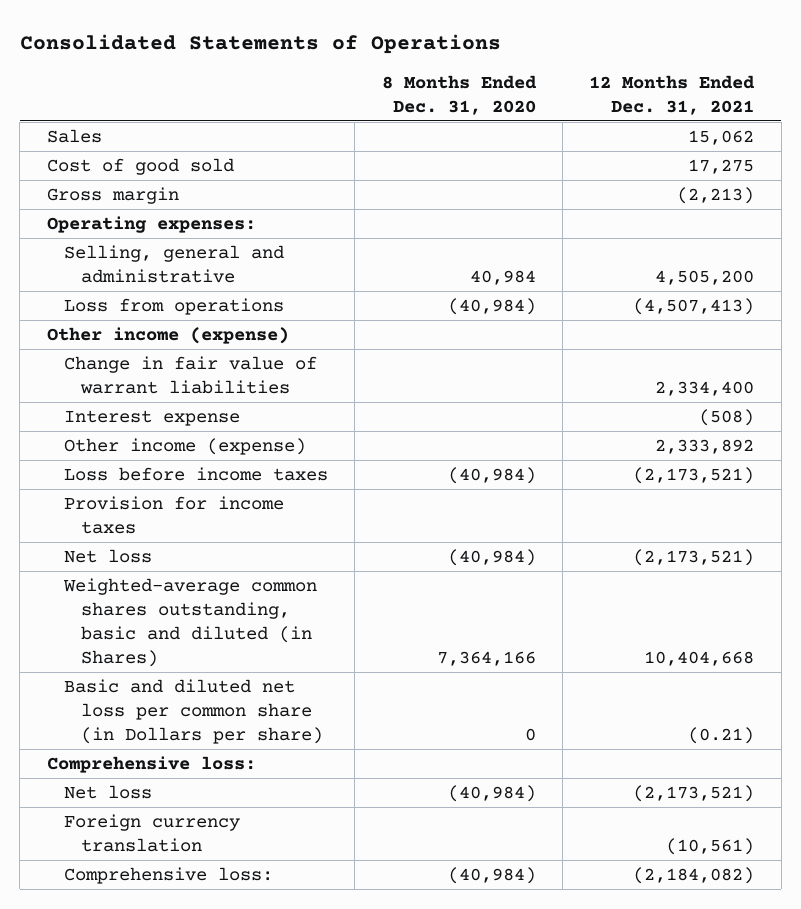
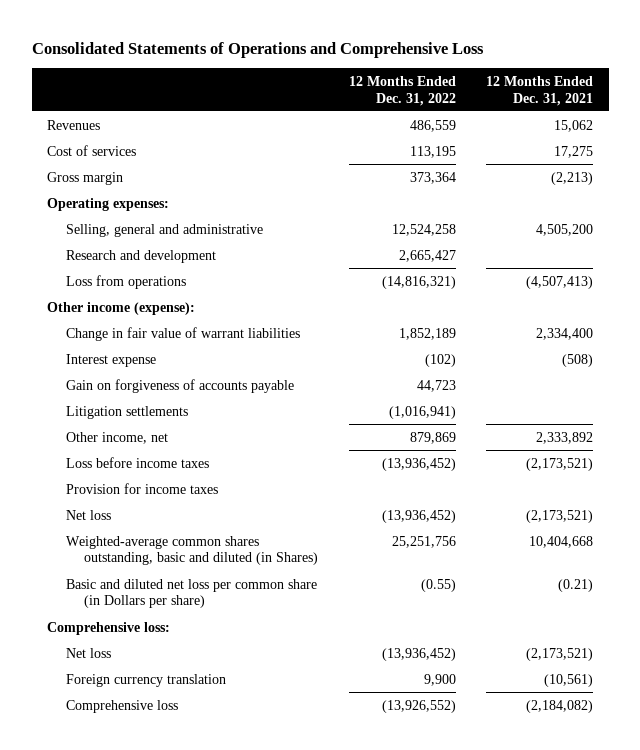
[19,34,501,55] Consolidated Statements of Operations -> [31,41,484,58] Consolidated Statements of Operations and Comprehensive Loss
[381,74,537,115] 8 Months Ended Dec. 31, 2020 -> none
none -> [348,75,456,106] 12 Months Ended Dec. 31, 2022
[46,128,102,143] Sales -> [47,119,101,130] Revenues
[46,157,234,175] Cost of good sold -> [47,144,137,156] Cost of services
none -> [65,249,216,263] Research and development
[46,326,289,344] Other income (expense) -> [47,301,196,315] Other income (expense):
none -> [65,378,294,393] Gain on forgiveness of accounts payable
none -> [65,405,188,419] Litigation settlements
[63,437,306,455] Other income (expense) -> [65,431,168,444] Other income, net
[63,866,273,884] Comprehensive loss: -> [65,699,178,713] Comprehensive loss

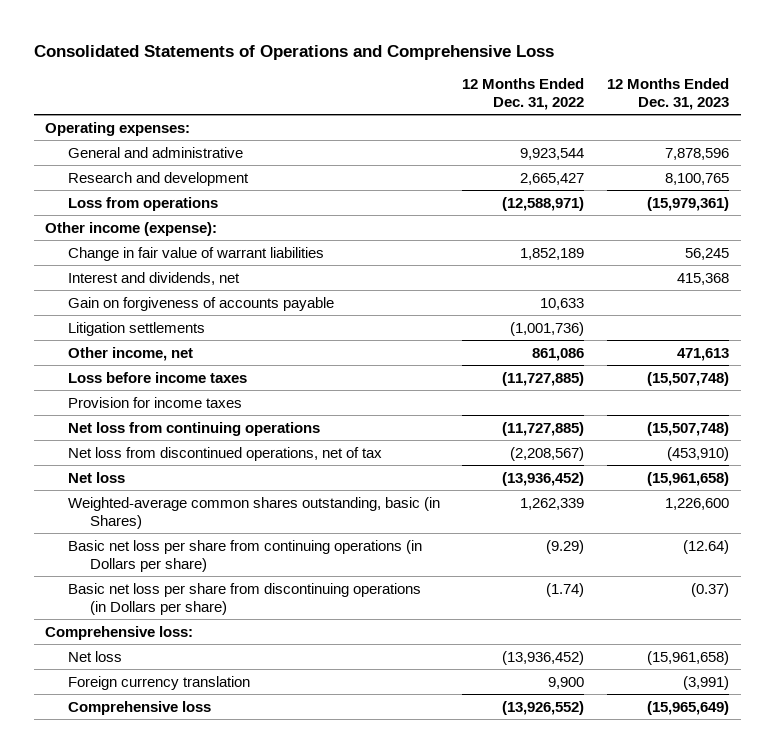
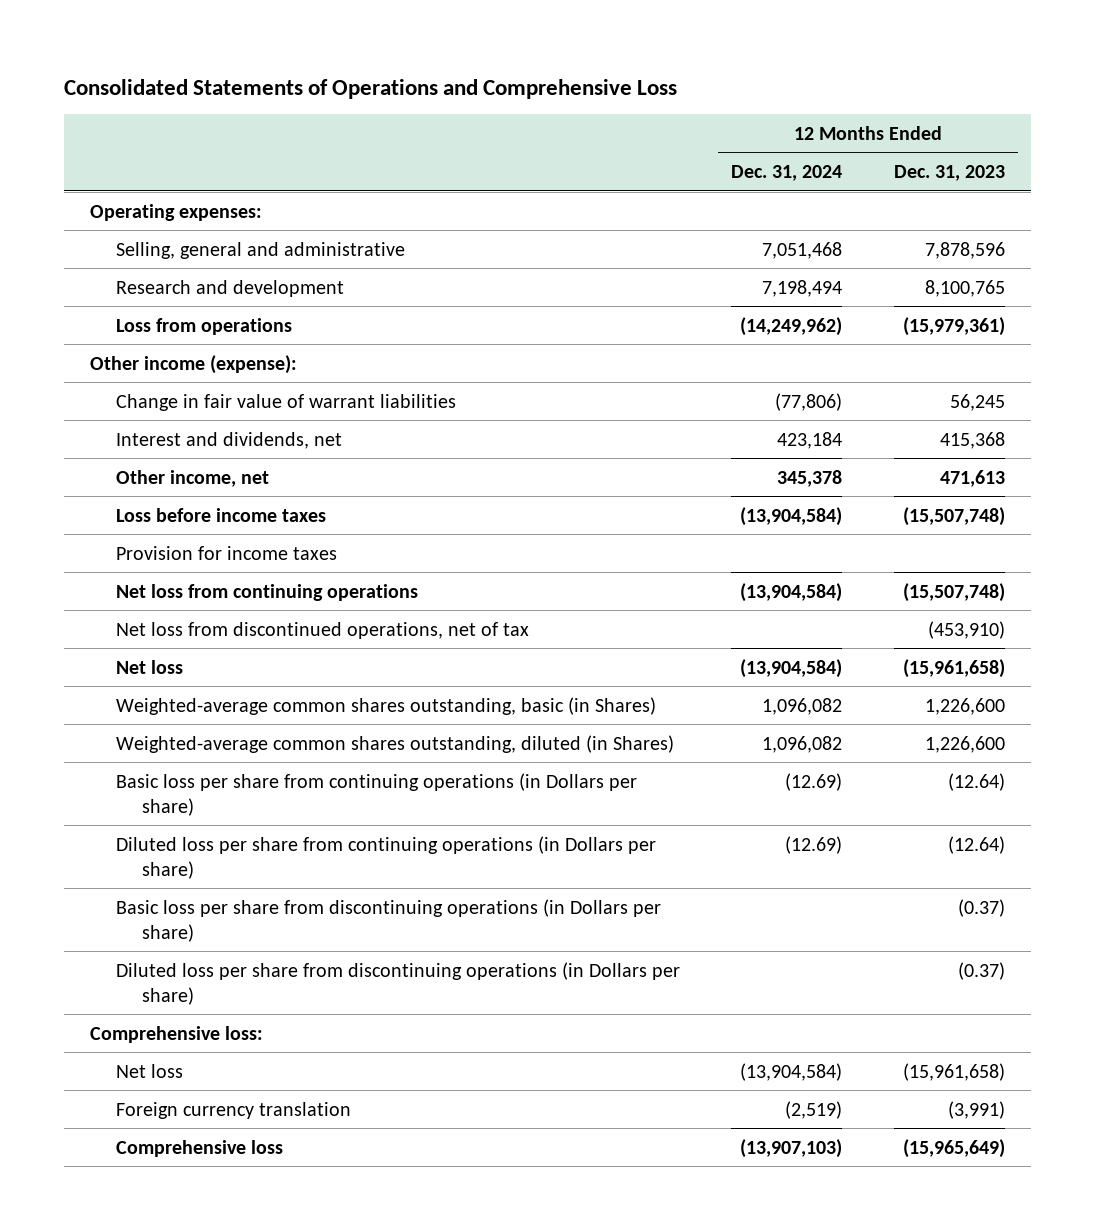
[462,77,585,111] 12 Months Ended Dec. 31, 2022 -> none
none -> [731,165,843,182] Dec. 31, 2024
[67,146,243,158] General and administrative -> [115,241,405,259] Selling, general and administrative
[67,296,334,311] Gain on forgiveness of accounts payable -> none
[67,321,205,336] Litigation settlements -> none
none -> [115,734,674,753] Weighted-average common shares outstanding, diluted (in Shares)
[67,539,422,572] Basic net loss per share from continuing operations (in Dollars per share) -> [115,772,637,816] Basic loss per share from continuing operations (in Dollars per share)
none -> [115,835,656,879] Diluted loss per share from continuing operations (in Dollars per share)
[67,582,421,615] Basic net loss per share from discontinuing operations (in Dollars per share) -> [115,898,661,942] Basic loss per share from discontinuing operations (in Dollars per share)
none -> [115,961,680,1005] Diluted loss per share from discontinuing operations (in Dollars per share)

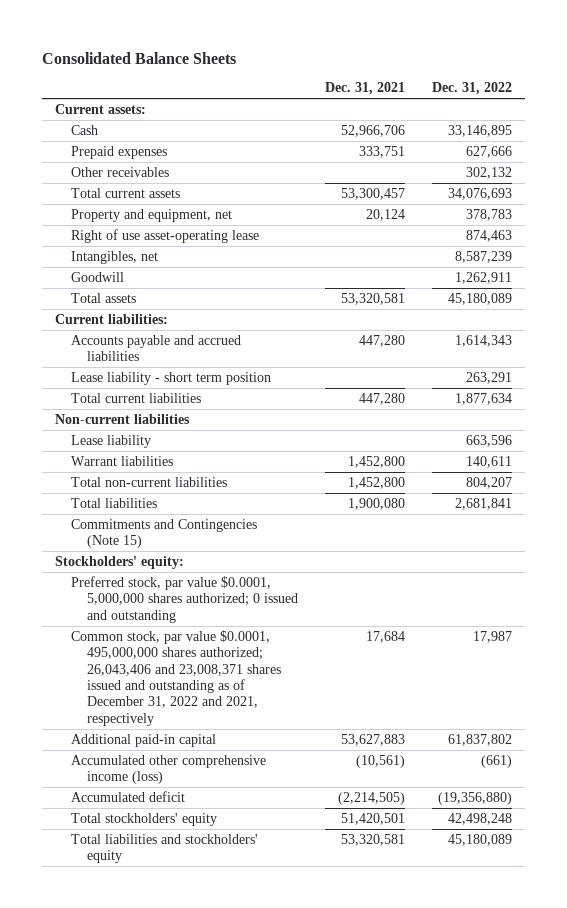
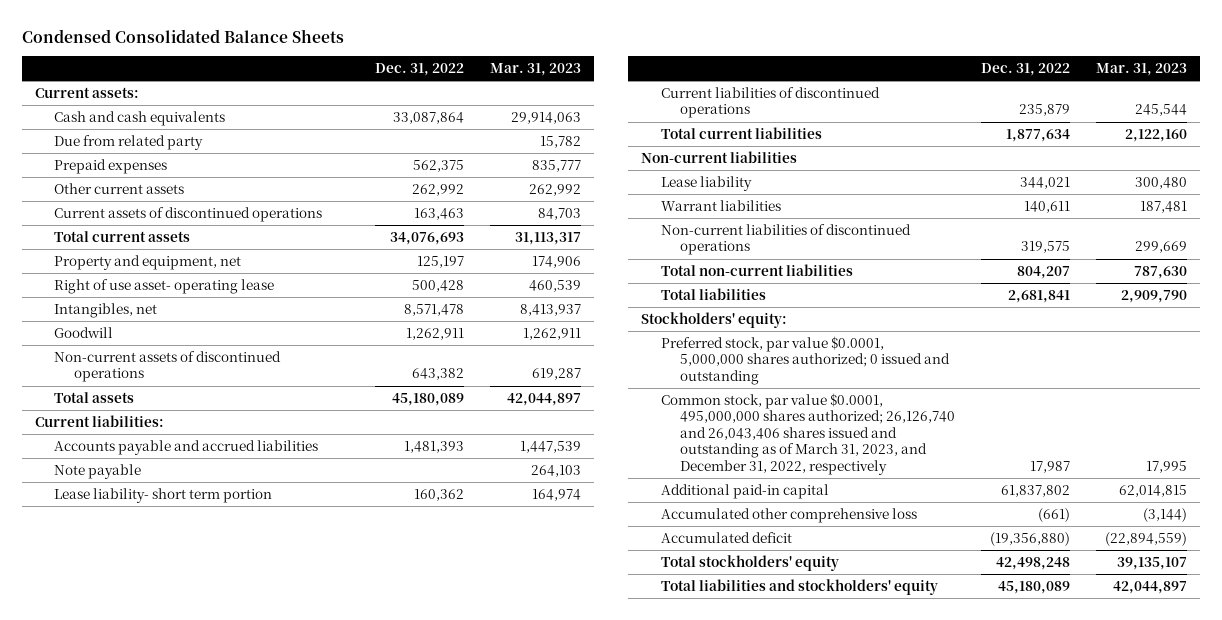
[42,51,237,64] Consolidated Balance Sheets -> [21,28,344,43] Condensed Consolidated Balance Sheets
[324,82,405,96] Dec. 31, 2021 -> none
none -> [490,63,582,77] Mar. 31, 2023
[71,125,99,136] Cash -> [54,111,226,127] Cash and cash equivalents
[447,125,512,138] 33,146,895 -> [393,112,465,125] 33,087,864
none -> [54,135,204,151] Due from related party
[465,146,512,159] 627,666 -> [413,160,465,173] 562,375
[71,167,170,178] Other receivables -> [54,183,185,195] Other current assets
[465,167,512,180] 302,132 -> [412,184,465,197] 262,992
none -> [54,207,323,223] Current assets of discontinued operations
[465,209,512,222] 378,783 -> [417,256,465,269] 125,197
[71,229,260,244] Right of use asset-operating lease -> [54,279,275,295] Right of use asset- operating lease
[465,230,512,243] 874,463 -> [412,280,465,293] 500,428
[454,251,512,264] 8,587,239 -> [404,304,465,317] 8,571,478
none -> [54,351,282,383] Non-current assets of discontinued operations
[454,335,512,348] 1,614,343 -> [404,441,465,454] 1,481,393
none -> [54,464,142,480] Note payable
[71,372,272,386] Lease liability - short term position -> [54,488,273,504] Lease liability- short term portion
[465,372,512,385] 263,291 -> [414,489,465,502] 160,362
none -> [660,87,880,119] Current liabilities of discontinued operations
[465,435,512,448] 663,596 -> [1020,177,1071,190] 344,021
none -> [660,224,911,256] Non-current liabilities of discontinued operations
[71,519,258,549] Commitments and Contingencies (Note 15) -> none
[71,630,282,726] Common stock, par value $0.0001, 495,000,000 shares authorized; 26,043,406 and 23,008,371 shares issued and outstanding as of December 31, 2022 and 2021, respectively -> [660,393,956,475] Common stock, par value $0.0001, 495,000,000 shares authorized; 26,126,740 and 26,043,406 shares issued and outstanding as of March 31, 2023, and December 31, 2022, respectively
[71,755,267,785] Accumulated other comprehensive income (loss) -> [660,508,917,524] Accumulated other comprehensive loss

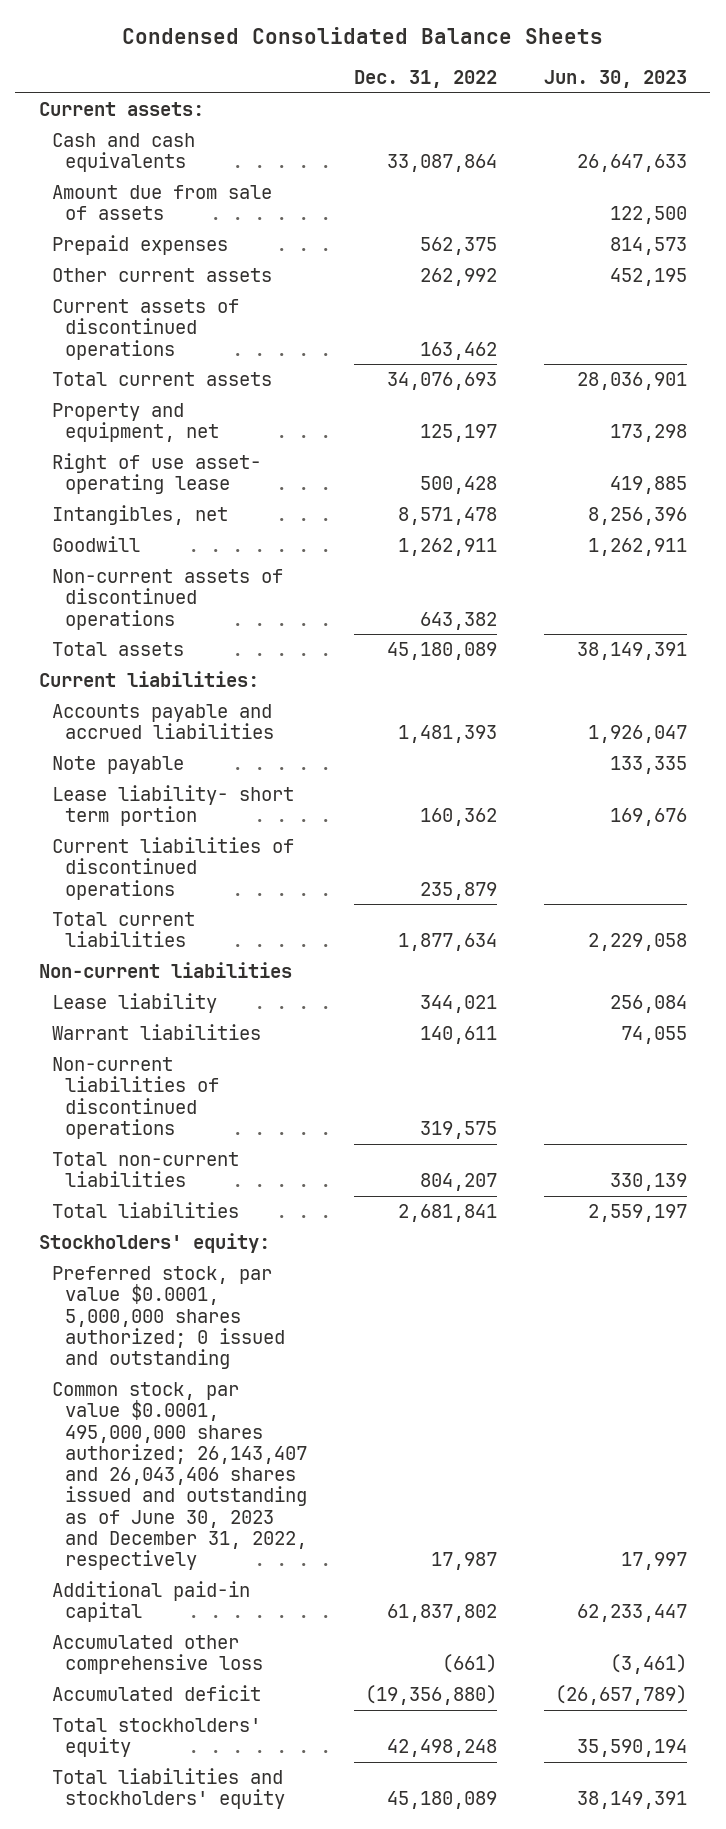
[490,63,582,77] Mar. 31, 2023 -> none
none -> [543,70,687,89] Jun. 30, 2023
[54,135,204,151] Due from related party -> none
none -> [52,185,273,221] Amount due from sale of assets
[414,208,465,221] 163,463 -> [420,341,498,360] 163,462
[660,393,956,475] Common stock, par value $0.0001, 495,000,000 shares authorized; 26,126,740 and 26,043,406 shares issued and outstanding as of March 31, 2023, and December 31, 2022, respectively -> [52,1382,308,1571] Common stock, par value $0.0001, 495,000,000 shares authorized; 26,143,407 and 26,043,406 shares issued and outstanding as of June 30, 2023 and December 31, 2022, respectively

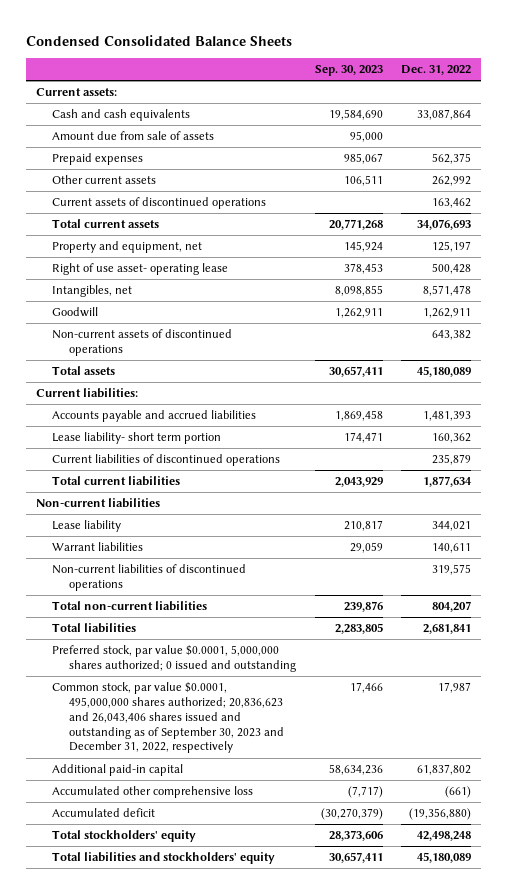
[543,70,687,89] Jun. 30, 2023 -> none
none -> [314,65,383,77] Sep. 30, 2023
[52,756,185,775] Note payable -> none
[38,1233,270,1254] Stockholders' equity: -> none
[52,1382,308,1571] Common stock, par value $0.0001, 495,000,000 shares authorized; 26,143,407 and 26,043,406 shares issued and outstanding as of June 30, 2023 and December 31, 2022, respectively -> [52,682,284,754] Common stock, par value $0.0001, 495,000,000 shares authorized; 20,836,623 and 26,043,406 shares issued and outstanding as of September 30, 2023 and December 31, 2022, respectively

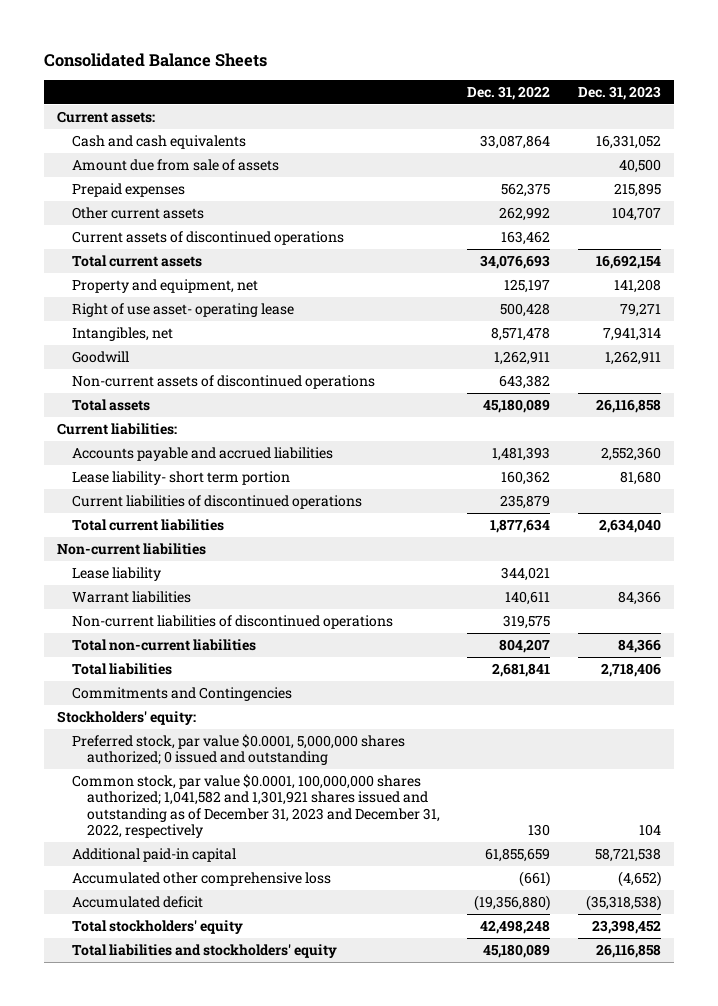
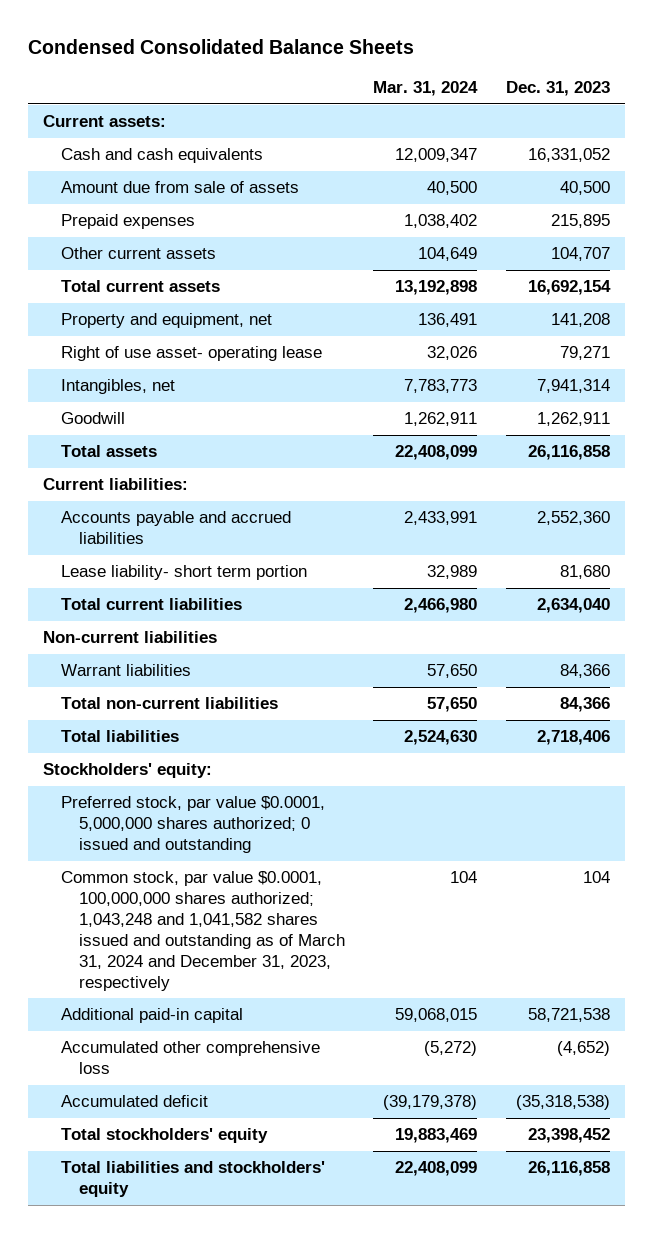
[43,52,267,67] Consolidated Balance Sheets -> [28,39,415,55] Condensed Consolidated Balance Sheets
[467,85,551,100] Dec. 31, 2022 -> none
none -> [373,81,479,97] Mar. 31, 2024
[72,231,345,246] Current assets of discontinued operations -> none
[72,375,376,390] Non-current assets of discontinued operations -> none
[72,495,363,510] Current liabilities of discontinued operations -> none
[72,567,162,582] Lease liability -> none
[72,615,394,630] Non-current liabilities of discontinued operations -> none
[72,687,293,702] Commitments and Contingencies -> none
[72,774,440,839] Common stock, par value $0.0001, 100,000,000 shares authorized; 1,041,582 and 1,301,921 shares issued and outstanding as of December 31, 2023 and December 31, 2022, respectively -> [60,871,345,991] Common stock, par value $0.0001, 100,000,000 shares authorized; 1,043,248 and 1,041,582 shares issued and outstanding as of March 31, 2024 and December 31, 2023, respectively

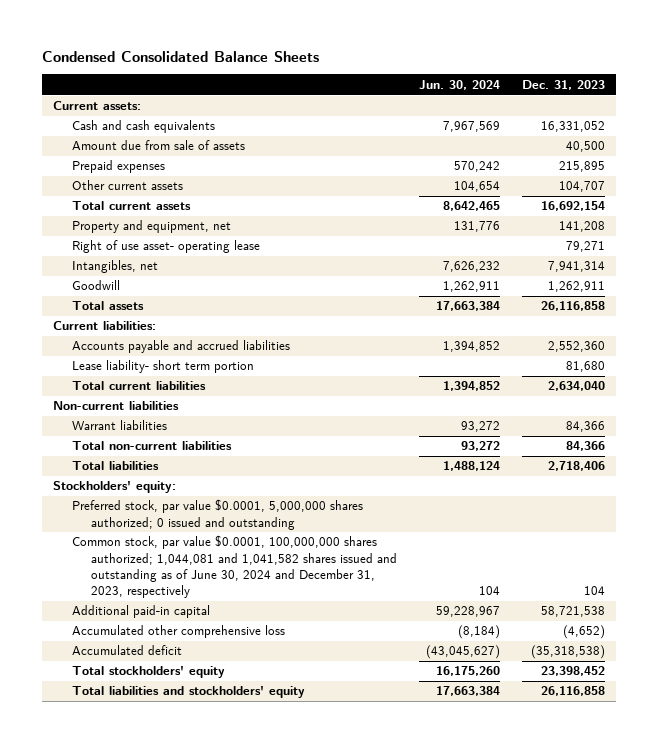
[373,81,479,97] Mar. 31, 2024 -> none
none -> [419,79,501,90] Jun. 30, 2024
[60,871,345,991] Common stock, par value $0.0001, 100,000,000 shares authorized; 1,043,248 and 1,041,582 shares issued and outstanding as of March 31, 2024 and December 31, 2023, respectively -> [71,535,397,599] Common stock, par value $0.0001, 100,000,000 shares authorized; 1,044,081 and 1,041,582 shares issued and outstanding as of June 30, 2024 and December 31, 2023, respectively

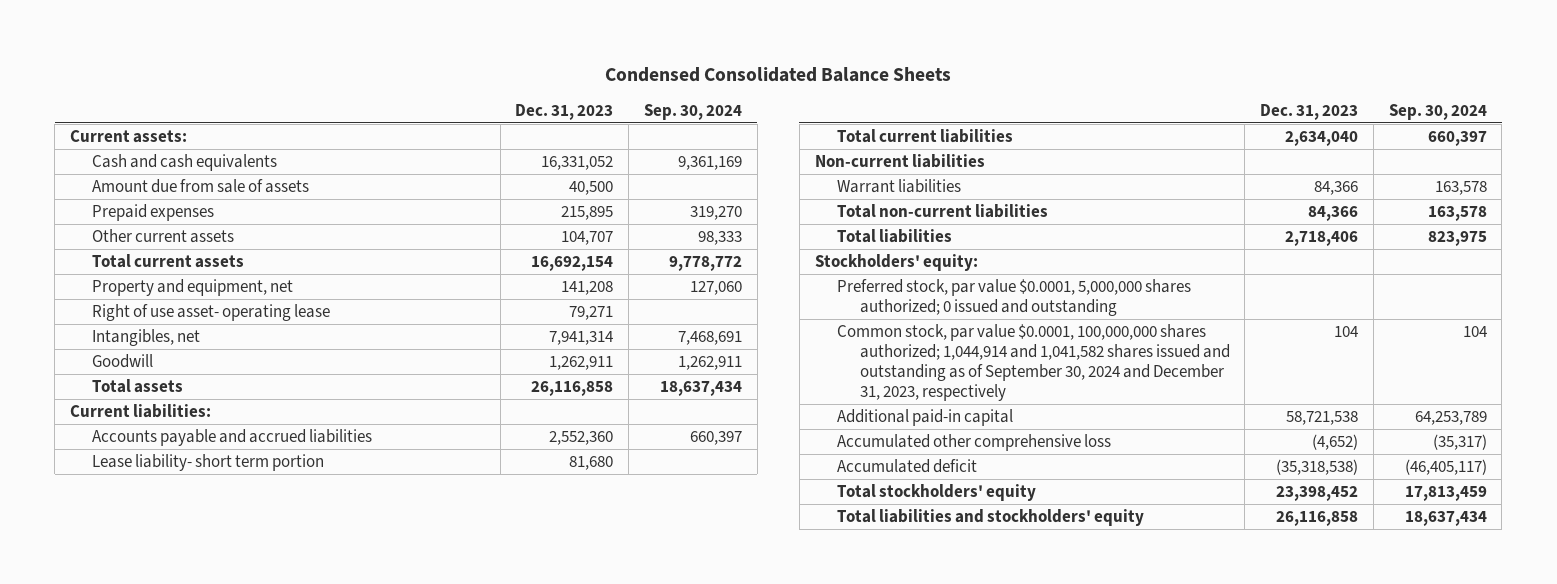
[419,79,501,90] Jun. 30, 2024 -> none
none -> [644,103,743,120] Sep. 30, 2024
[71,535,397,599] Common stock, par value $0.0001, 100,000,000 shares authorized; 1,044,081 and 1,041,582 shares issued and outstanding as of June 30, 2024 and December 31, 2023, respectively -> [837,324,1230,402] Common stock, par value $0.0001, 100,000,000 shares authorized; 1,044,914 and 1,041,582 shares issued and outstanding as of September 30, 2024 and December 31, 2023, respectively

